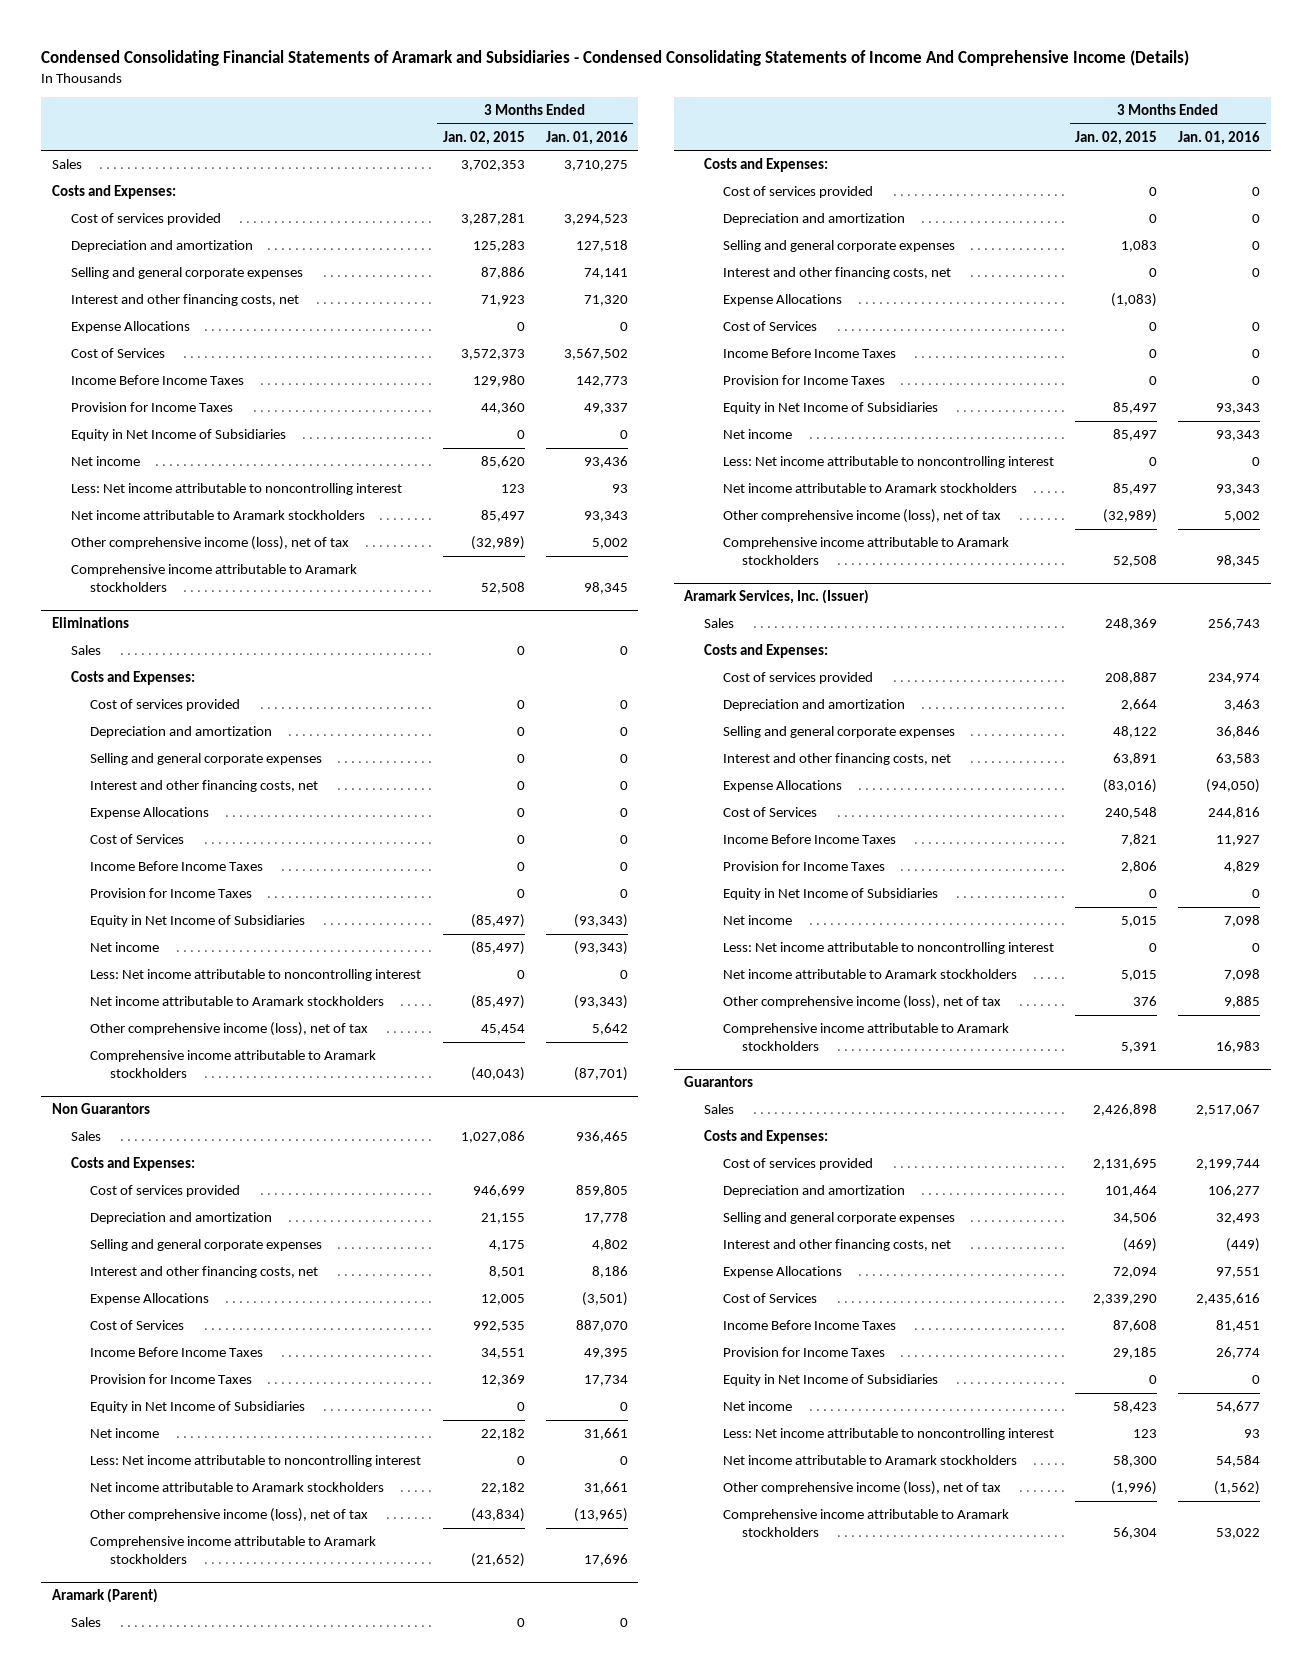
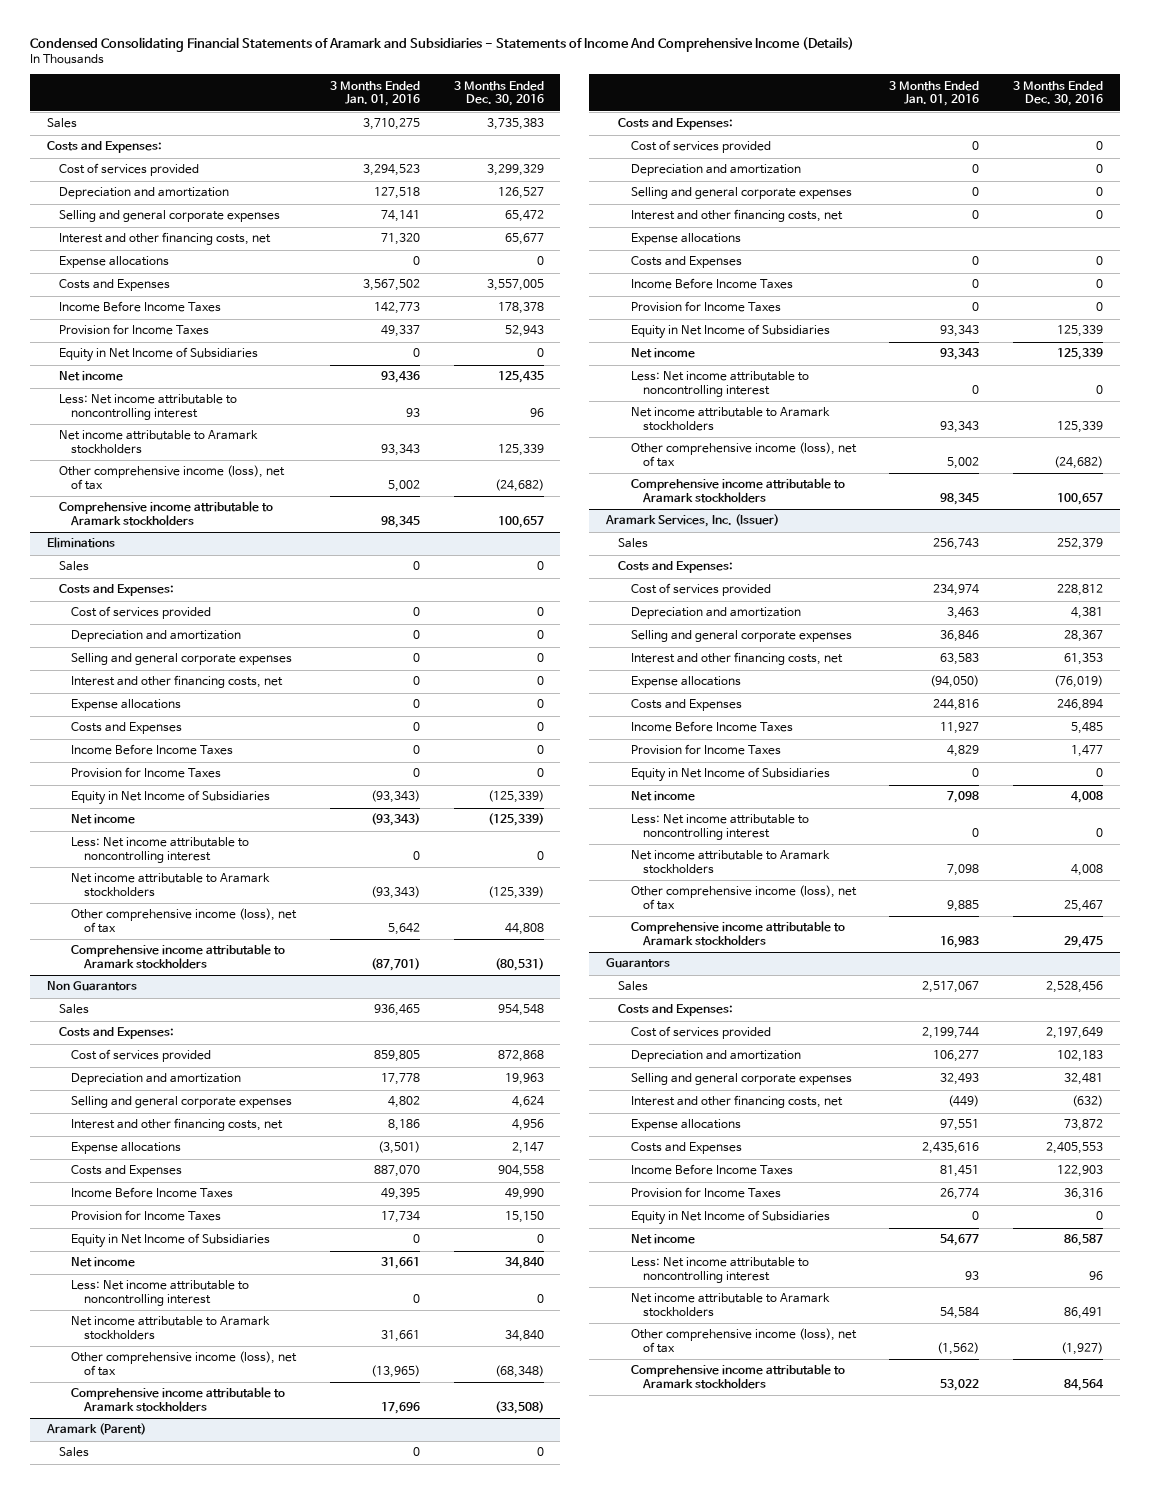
[41,50,1190,67] Condensed Consolidating Financial Statements of Aramark and Subsidiaries - Condensed Consolidating Statements of Income And Comprehensive Income (Details) -> [29,36,854,52] Condensed Consolidating Financial Statements of Aramark and Subsidiaries - Statements of Income And Comprehensive Income (Details)
[442,130,525,145] Jan. 02, 2015 -> none
none -> [453,80,544,107] 3 Months Ended Dec. 30, 2016
[71,320,191,333] Expense Allocations -> [58,256,169,269] Expense allocations
[71,347,166,358] Cost of Services -> [58,279,170,292] Costs and Expenses
[90,806,210,819] Expense Allocations -> [71,699,182,712] Expense allocations
[90,833,185,844] Cost of Services -> [71,722,183,735] Costs and Expenses
[90,1292,210,1305] Expense Allocations -> [71,1142,182,1155] Expense allocations
[90,1319,185,1330] Cost of Services -> [71,1165,183,1178] Costs and Expenses
[723,293,843,306] Expense Allocations -> [630,233,741,246] Expense allocations
[723,320,818,331] Cost of Services -> [630,256,742,269] Costs and Expenses
[723,779,843,792] Expense Allocations -> [630,676,741,689] Expense allocations
[723,806,818,817] Cost of Services -> [630,699,742,712] Costs and Expenses
[723,1265,843,1278] Expense Allocations -> [630,1119,741,1132] Expense allocations
[723,1292,818,1303] Cost of Services -> [630,1142,742,1155] Costs and Expenses

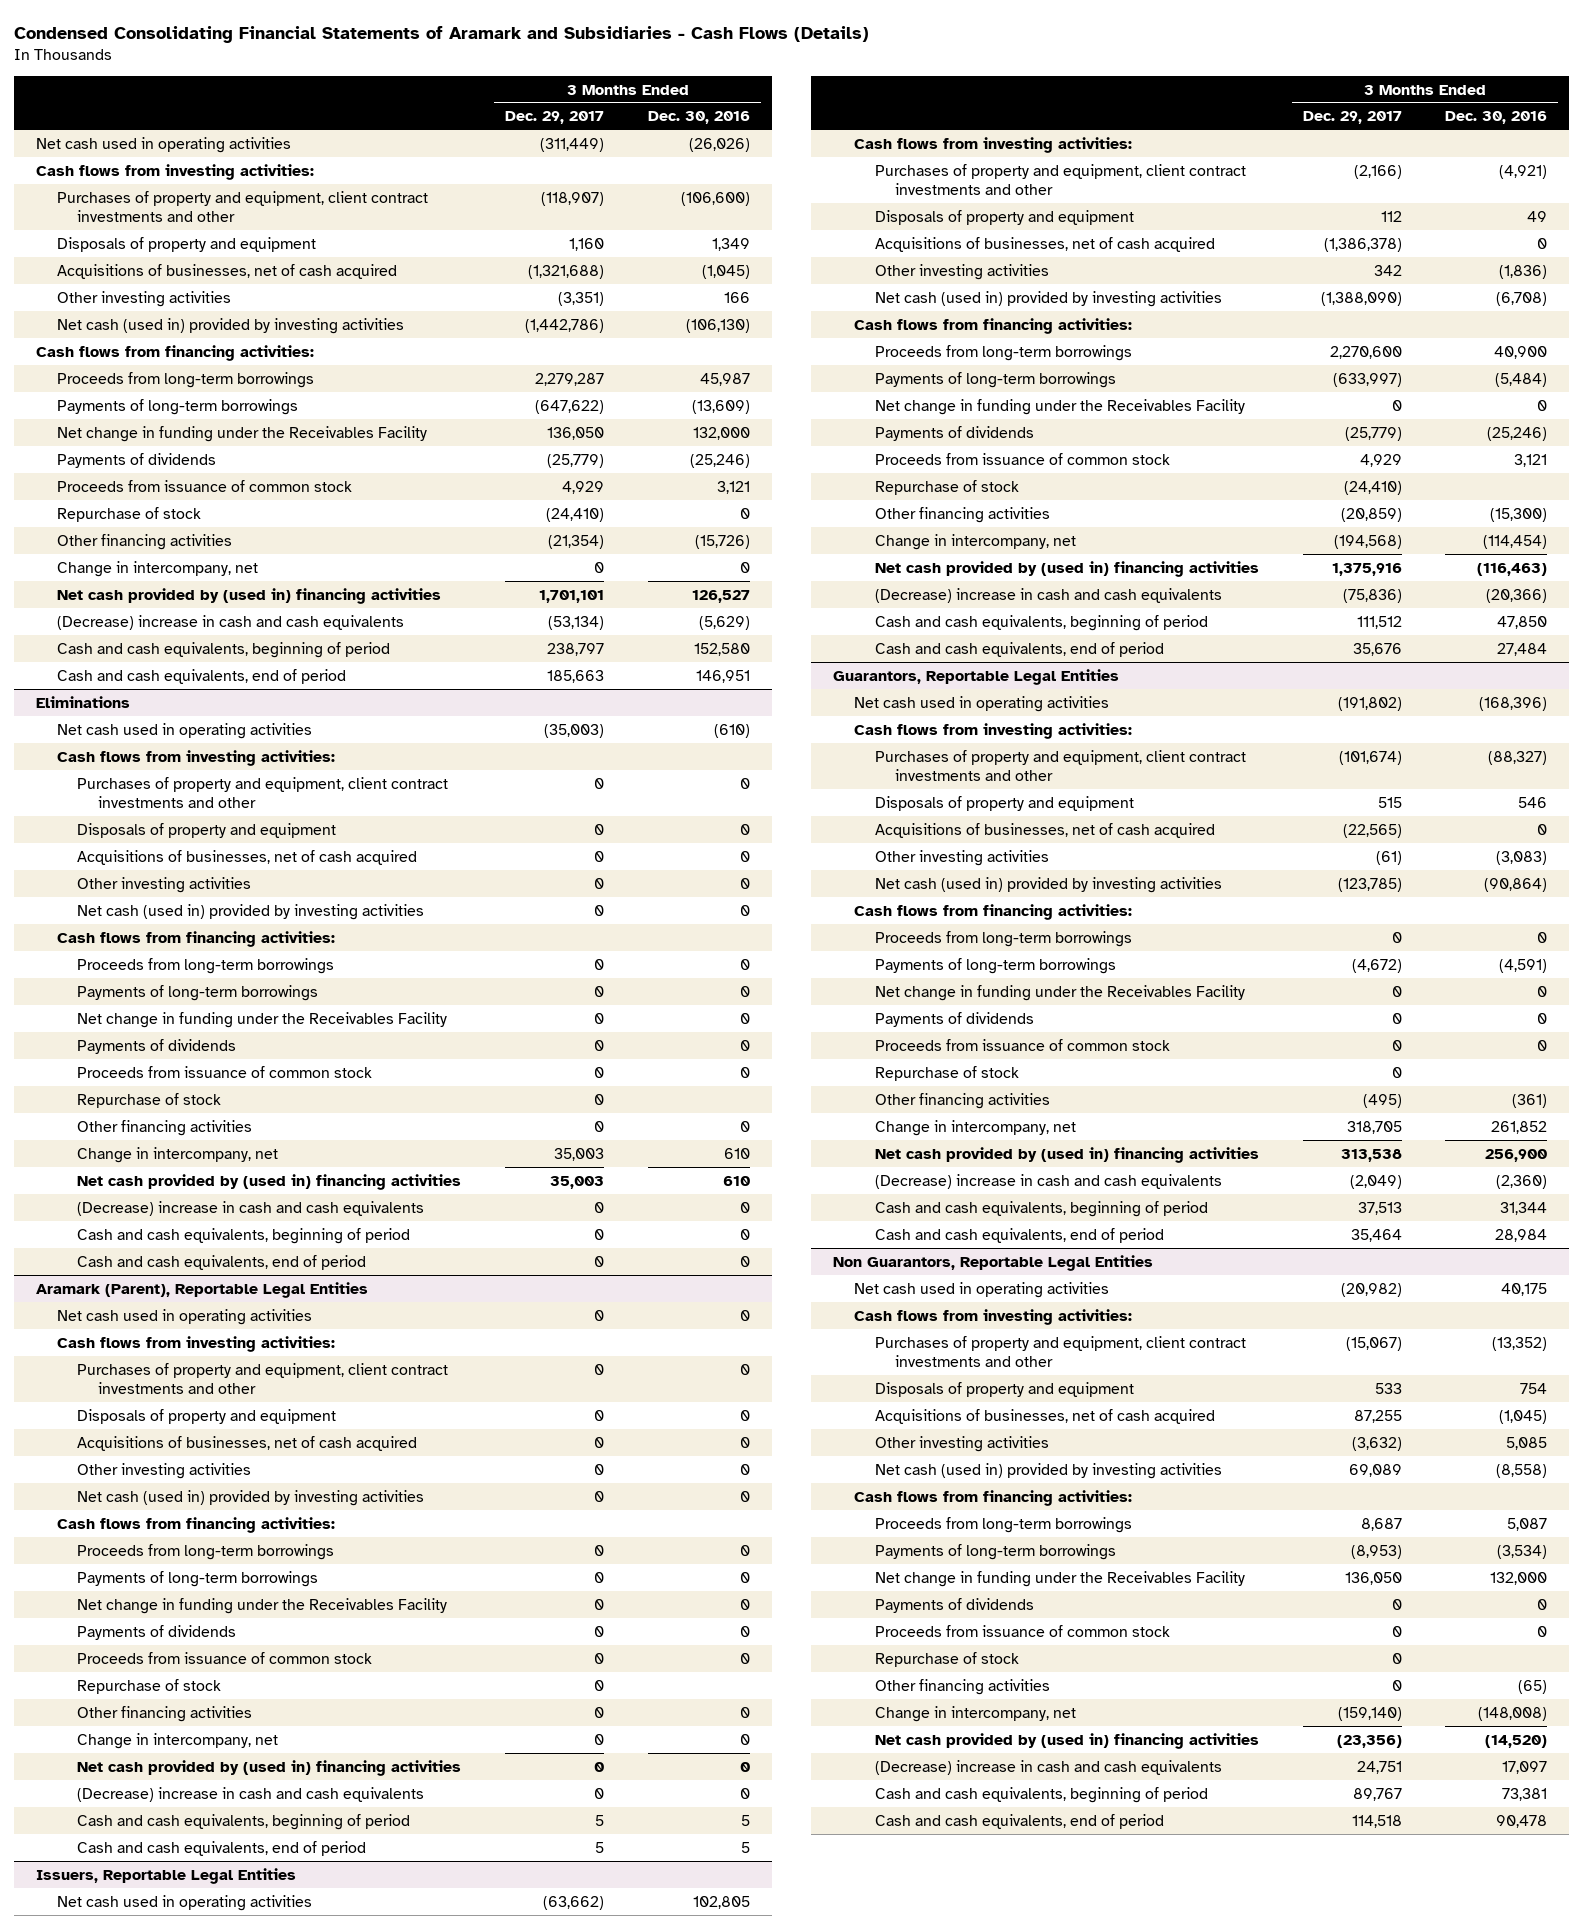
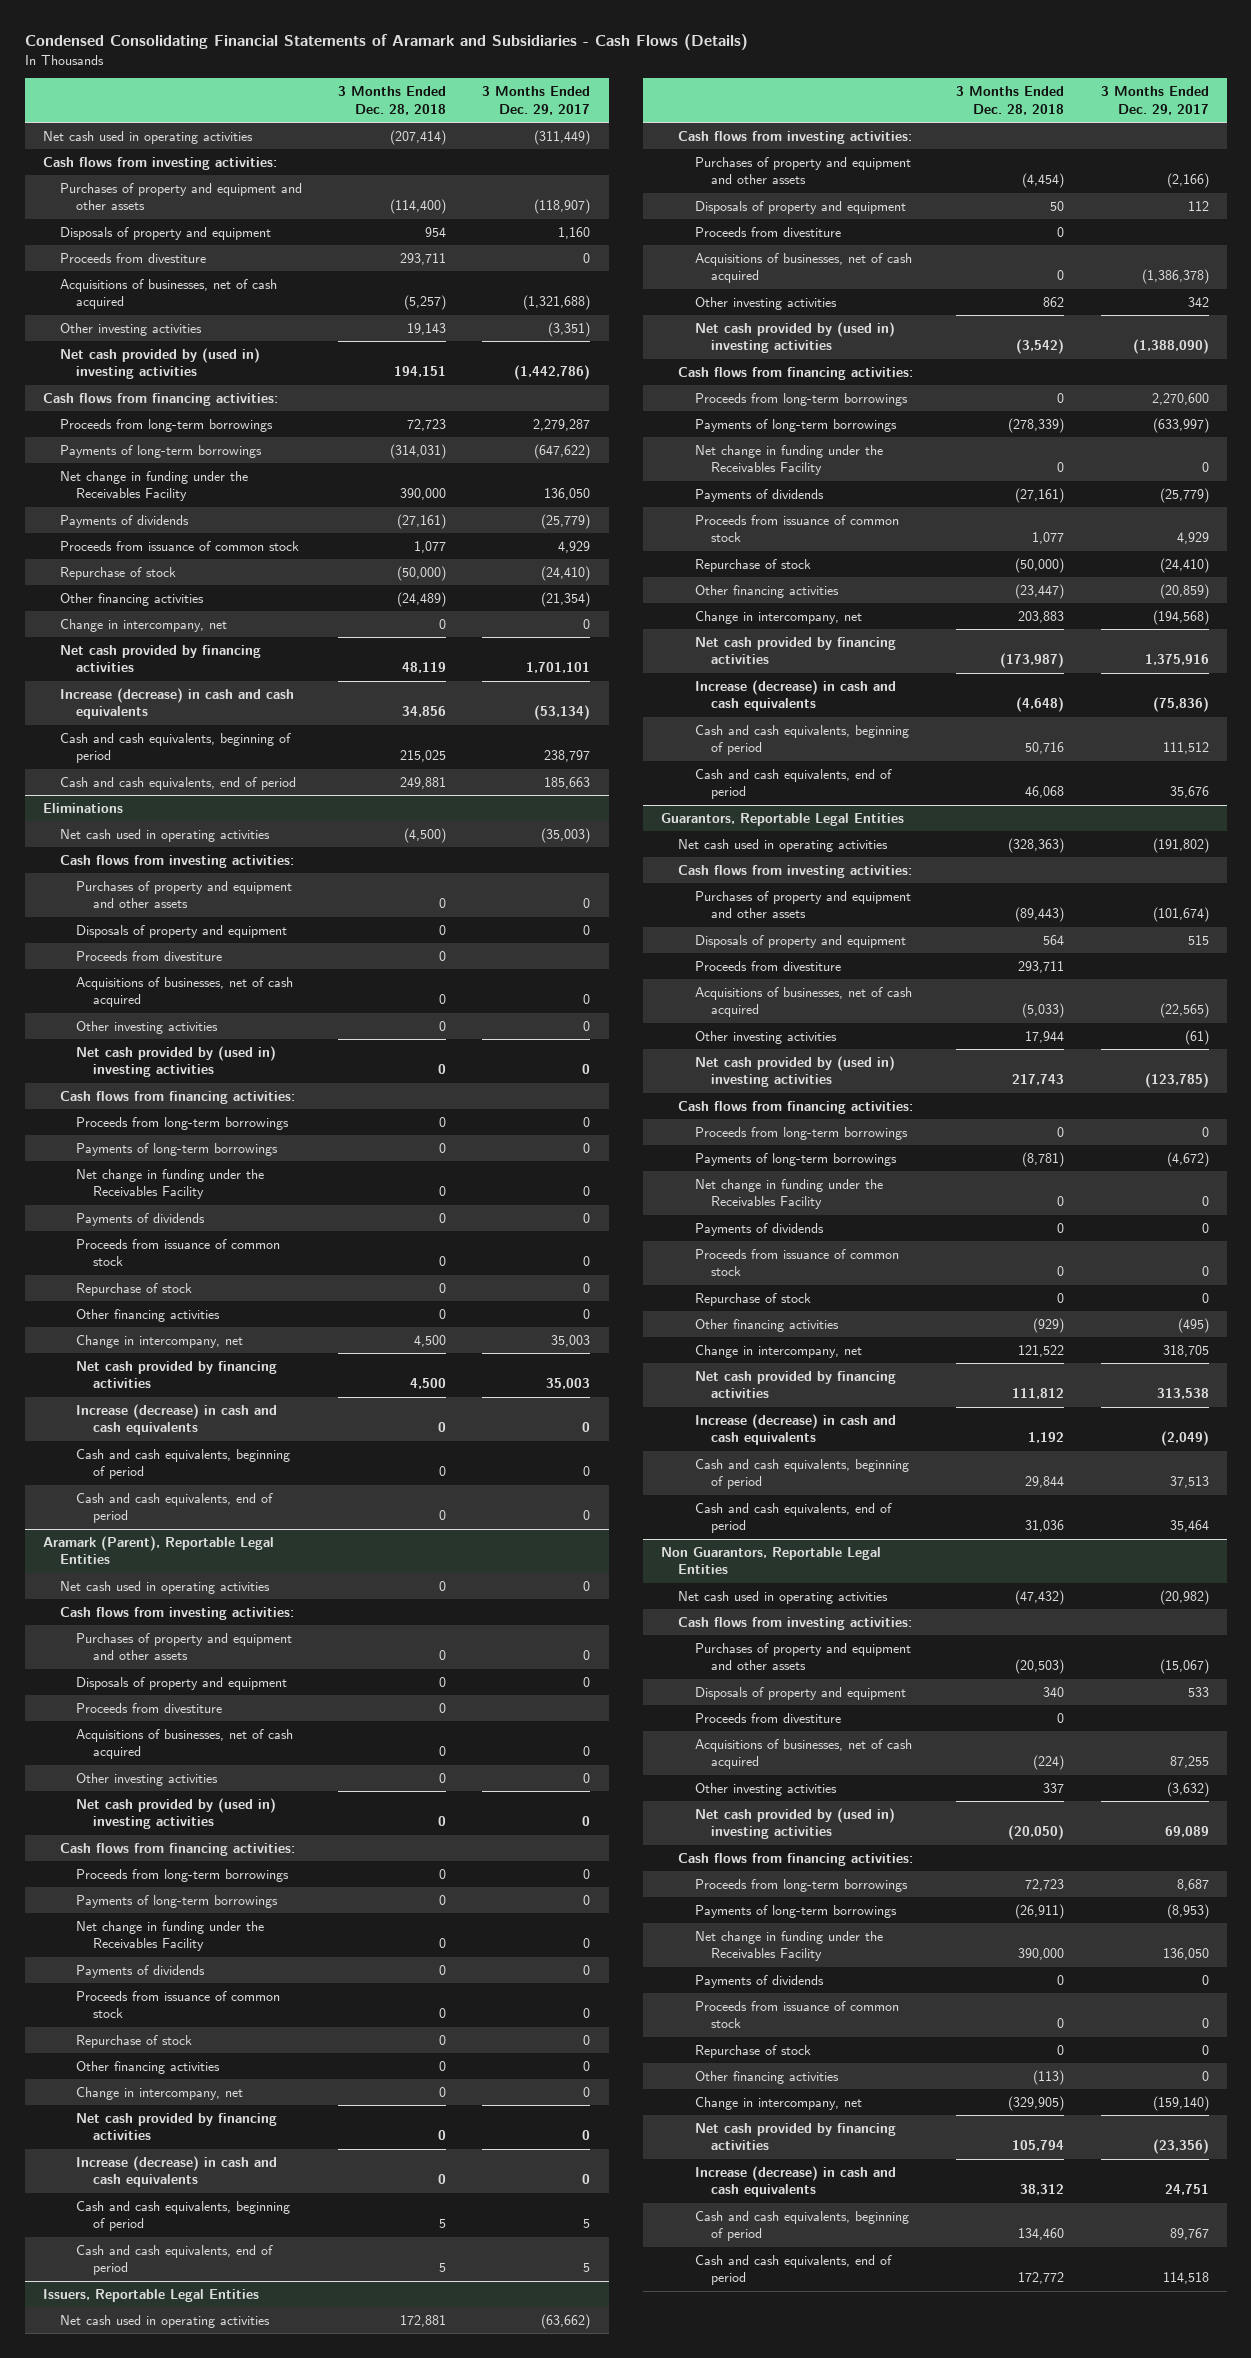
[647,111,750,125] Dec. 30, 2016 -> none
none -> [338,86,447,115] 3 Months Ended Dec. 28, 2018
[56,190,428,223] Purchases of property and equipment, client contract investments and other -> [59,183,302,211] Purchases of property and equipment and other assets
none -> [59,253,206,264] Proceeds from divestiture
[56,317,404,334] Net cash (used in) provided by investing activities -> [59,348,260,380] Net cash provided by (used in) investing activities
[56,587,441,604] Net cash provided by (used in) financing activities -> [59,645,261,673] Net cash provided by financing activities
[56,614,404,630] (Decrease) increase in cash and cash equivalents -> [59,688,294,720] Increase (decrease) in cash and cash equivalents
[77,776,449,809] Purchases of property and equipment, client contract investments and other -> [76,881,293,909] Purchases of property and equipment and other assets
none -> [76,951,223,962] Proceeds from divestiture
[77,903,425,920] Net cash (used in) provided by investing activities -> [76,1046,277,1078] Net cash provided by (used in) investing activities
[77,1173,462,1190] Net cash provided by (used in) financing activities -> [76,1361,278,1389] Net cash provided by financing activities
[77,1200,425,1216] (Decrease) increase in cash and cash equivalents -> [76,1404,278,1436] Increase (decrease) in cash and cash equivalents
[77,1362,449,1395] Purchases of property and equipment, client contract investments and other -> [76,1633,293,1661] Purchases of property and equipment and other assets
none -> [76,1703,223,1714] Proceeds from divestiture
[77,1489,425,1506] Net cash (used in) provided by investing activities -> [76,1798,277,1830] Net cash provided by (used in) investing activities
[77,1759,462,1776] Net cash provided by (used in) financing activities -> [76,2113,278,2141] Net cash provided by financing activities
[77,1786,425,1802] (Decrease) increase in cash and cash equivalents -> [76,2156,278,2188] Increase (decrease) in cash and cash equivalents
[874,163,1246,196] Purchases of property and equipment, client contract investments and other -> [694,157,911,185] Purchases of property and equipment and other assets
none -> [694,227,841,238] Proceeds from divestiture
[874,290,1222,307] Net cash (used in) provided by investing activities -> [694,322,895,354] Net cash provided by (used in) investing activities
[874,560,1259,577] Net cash provided by (used in) financing activities -> [694,637,896,665] Net cash provided by financing activities
[874,587,1222,603] (Decrease) increase in cash and cash equivalents -> [694,680,896,712] Increase (decrease) in cash and cash equivalents
[874,749,1246,782] Purchases of property and equipment, client contract investments and other -> [694,891,911,919] Purchases of property and equipment and other assets
none -> [694,961,841,972] Proceeds from divestiture
[874,876,1222,893] Net cash (used in) provided by investing activities -> [694,1056,895,1088] Net cash provided by (used in) investing activities
[874,1146,1259,1163] Net cash provided by (used in) financing activities -> [694,1371,896,1399] Net cash provided by financing activities
[874,1173,1222,1189] (Decrease) increase in cash and cash equivalents -> [694,1414,896,1446] Increase (decrease) in cash and cash equivalents
[874,1335,1246,1368] Purchases of property and equipment, client contract investments and other -> [694,1643,911,1671] Purchases of property and equipment and other assets
none -> [694,1713,841,1724] Proceeds from divestiture
[874,1462,1222,1479] Net cash (used in) provided by investing activities -> [694,1808,895,1840] Net cash provided by (used in) investing activities
[874,1732,1259,1749] Net cash provided by (used in) financing activities -> [694,2123,896,2151] Net cash provided by financing activities
[874,1759,1222,1775] (Decrease) increase in cash and cash equivalents -> [694,2166,896,2198] Increase (decrease) in cash and cash equivalents

